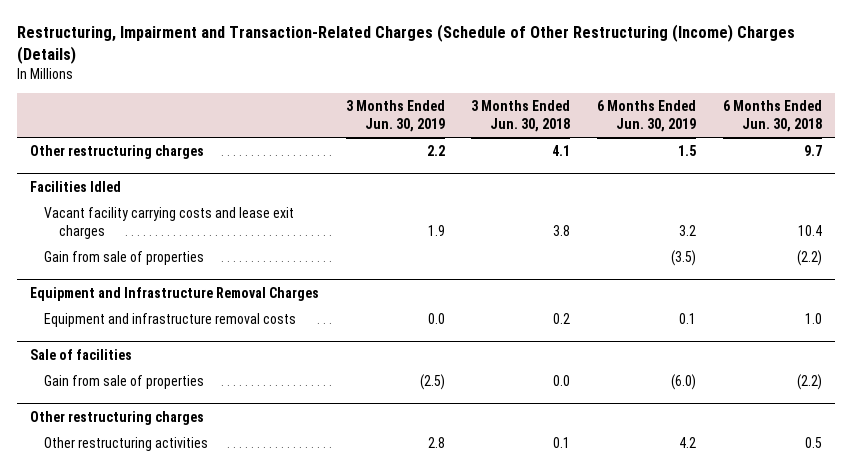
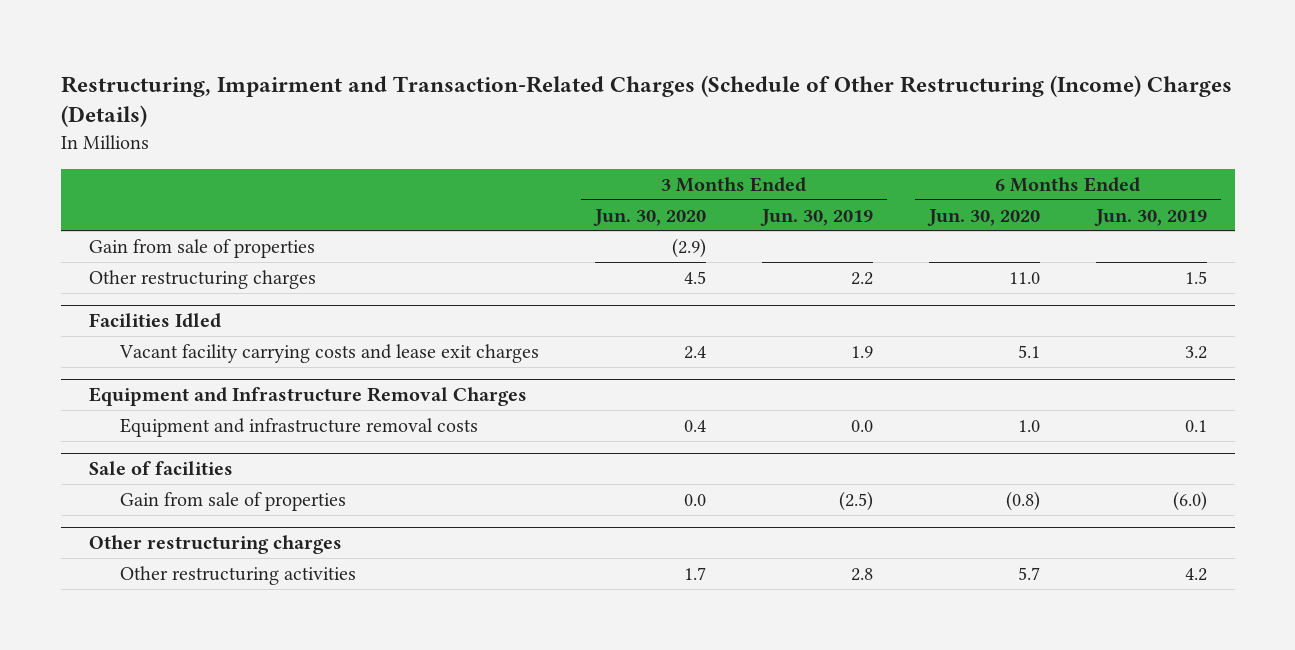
[471,99,571,132] 3 Months Ended Jun. 30, 2018 -> none
[722,99,822,132] 6 Months Ended Jun. 30, 2018 -> none
none -> [592,208,706,226] Jun. 30, 2020
none -> [926,208,1040,226] Jun. 30, 2020
none -> [88,238,315,258] Gain from sale of properties
[44,251,205,266] Gain from sale of properties -> none

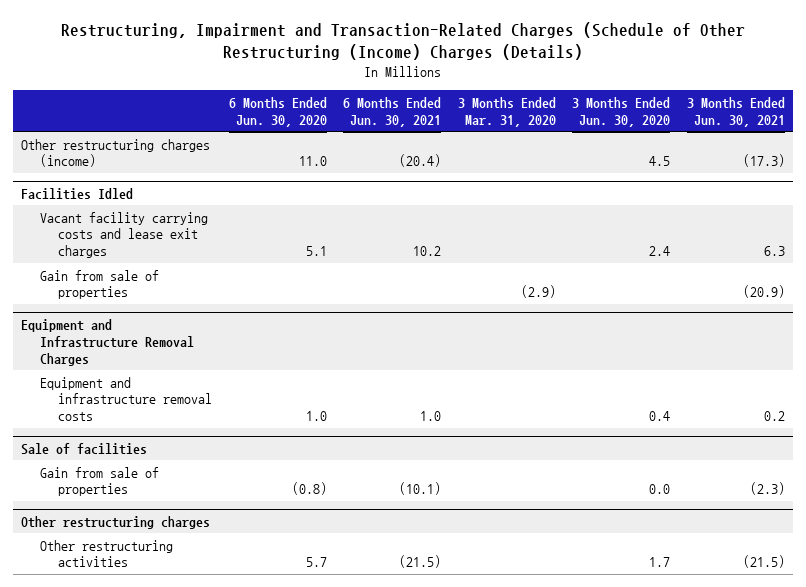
[759,208,873,226] Jun. 30, 2019 -> none
[1093,208,1207,226] Jun. 30, 2019 -> none
none -> [343,96,442,127] 6 Months Ended Jun. 30, 2021
none -> [457,96,556,127] 3 Months Ended Mar. 31, 2020
none -> [686,96,785,127] 3 Months Ended Jun. 30, 2021
[88,238,315,258] Gain from sale of properties -> none
[88,269,316,289] Other restructuring charges -> [21,138,211,168] Other restructuring charges (income)
none -> [39,269,159,300] Gain from sale of properties

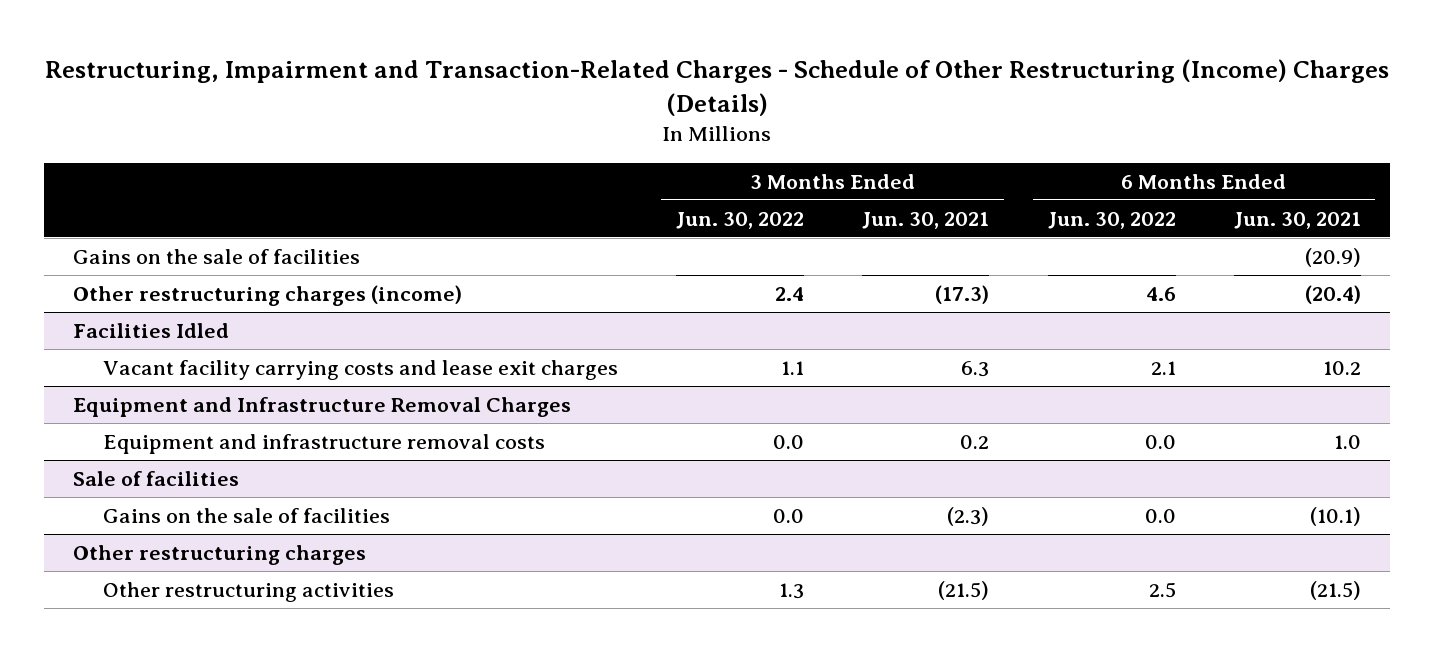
[60,21,745,60] Restructuring, Impairment and Transaction-Related Charges (Schedule of Other Restructuring (Income) Charges (Details) -> [45,59,1390,116] Restructuring, Impairment and Transaction-Related Charges - Schedule of Other Restructuring (Income) Charges (Details)
[228,96,327,127] 6 Months Ended Jun. 30, 2020 -> none
[457,96,556,127] 3 Months Ended Mar. 31, 2020 -> none
[572,96,671,127] 3 Months Ended Jun. 30, 2020 -> none
none -> [675,211,804,229] Jun. 30, 2022
none -> [1047,211,1176,229] Jun. 30, 2022
none -> [73,249,361,265] Gains on the sale of facilities
[39,269,159,300] Gain from sale of properties -> none
[39,466,159,497] Gain from sale of properties -> [102,508,390,524] Gains on the sale of facilities

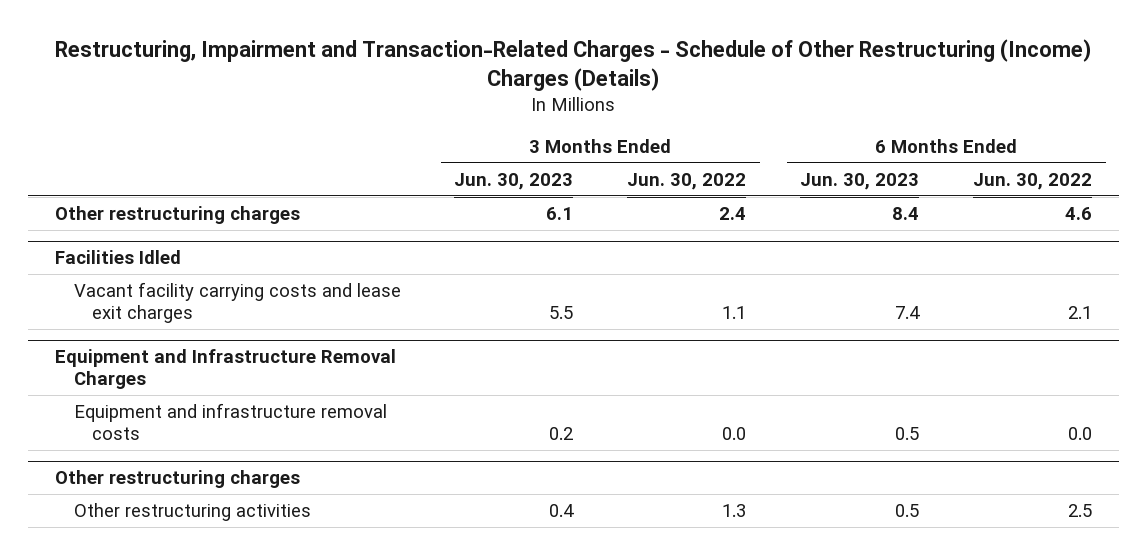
[862,211,990,229] Jun. 30, 2021 -> none
[1233,211,1361,229] Jun. 30, 2021 -> none
none -> [454,172,574,190] Jun. 30, 2023
none -> [800,172,920,190] Jun. 30, 2023
[73,249,361,265] Gains on the sale of facilities -> none
[73,285,463,307] Other restructuring charges (income) -> [54,206,300,225] Other restructuring charges
[73,471,240,487] Sale of facilities -> none
[102,508,390,524] Gains on the sale of facilities -> none

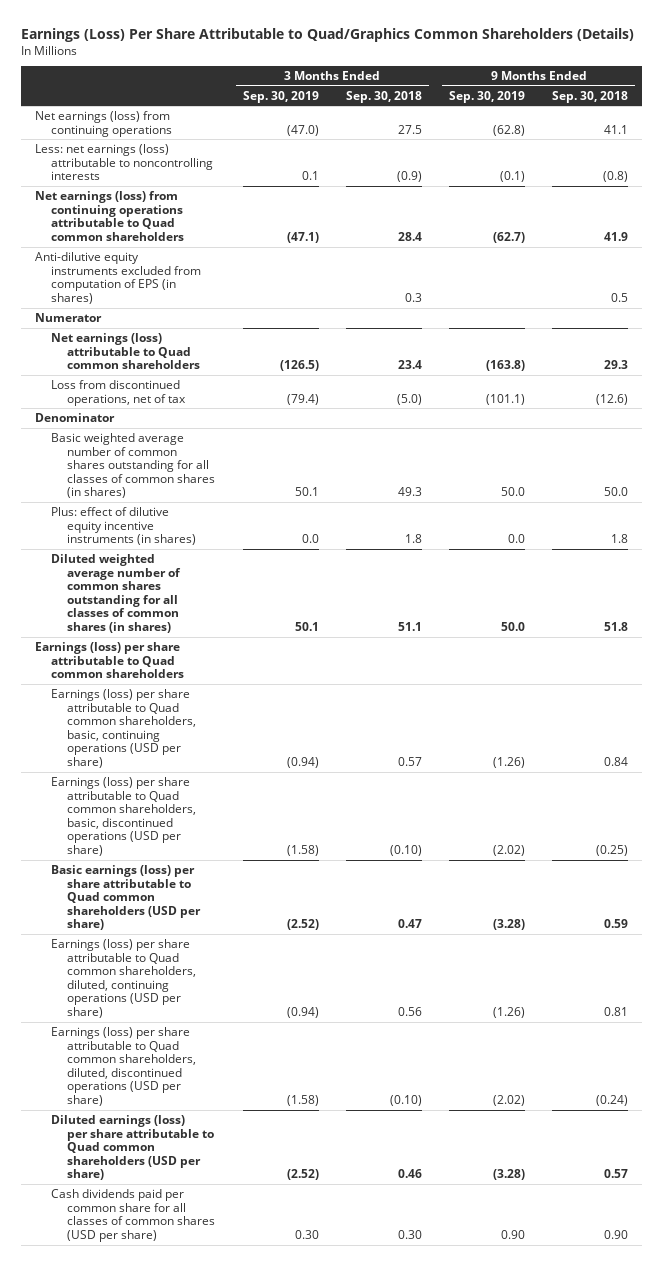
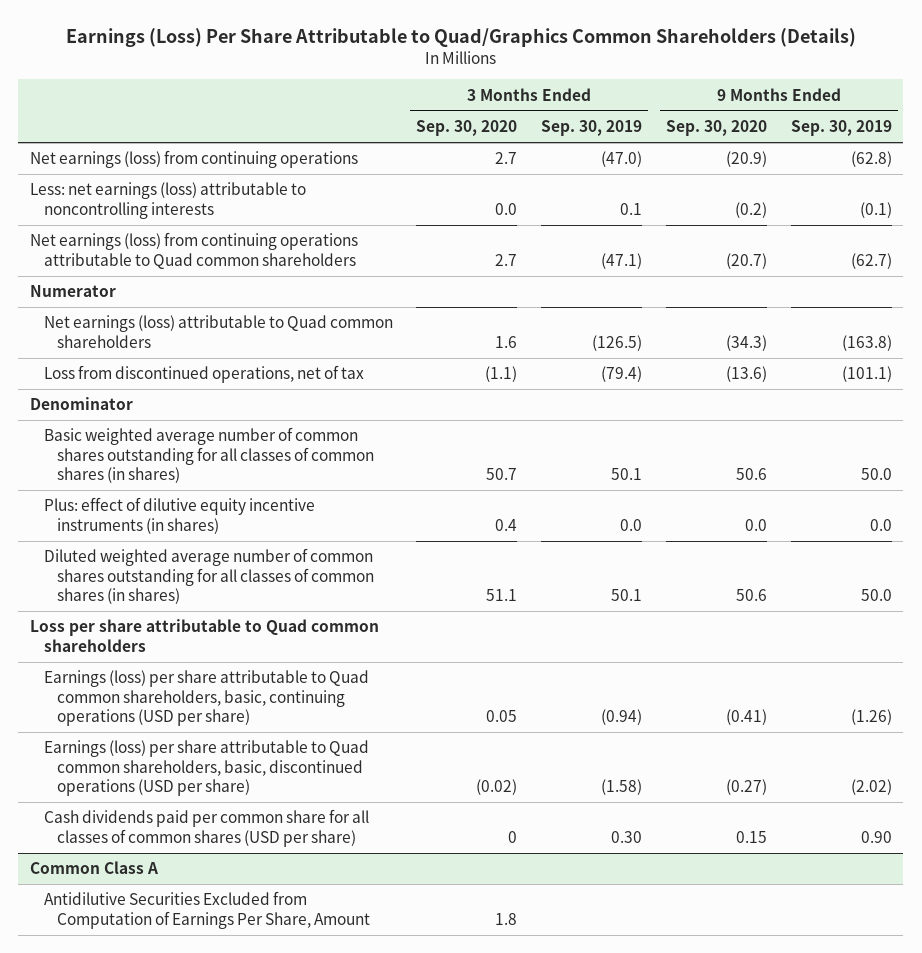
[345,90,422,103] Sep. 30, 2018 -> none
[552,90,629,103] Sep. 30, 2018 -> none
none -> [416,120,518,137] Sep. 30, 2020
none -> [665,120,767,137] Sep. 30, 2020
[34,251,201,304] Anti-dilutive equity instruments excluded from computation of EPS (in shares) -> none
[34,641,184,679] Earnings (loss) per share attributable to Quad common shareholders -> [30,619,380,652] Loss per share attributable to Quad common shareholders
[50,864,202,931] Basic earnings (loss) per share attributable to Quad common shareholders (USD per share) -> none
[50,938,197,1019] Earnings (loss) per share attributable to Quad common shareholders, diluted, continuing operations (USD per share) -> none
[50,1026,197,1107] Earnings (loss) per share attributable to Quad common shareholders, diluted, discontinued operations (USD per share) -> none
[50,1114,215,1181] Diluted earnings (loss) per share attributable to Quad common shareholders (USD per share) -> none
none -> [30,861,159,875] Common Class A
none -> [43,891,370,929] Antidilutive Securities Excluded from Computation of Earnings Per Share, Amount

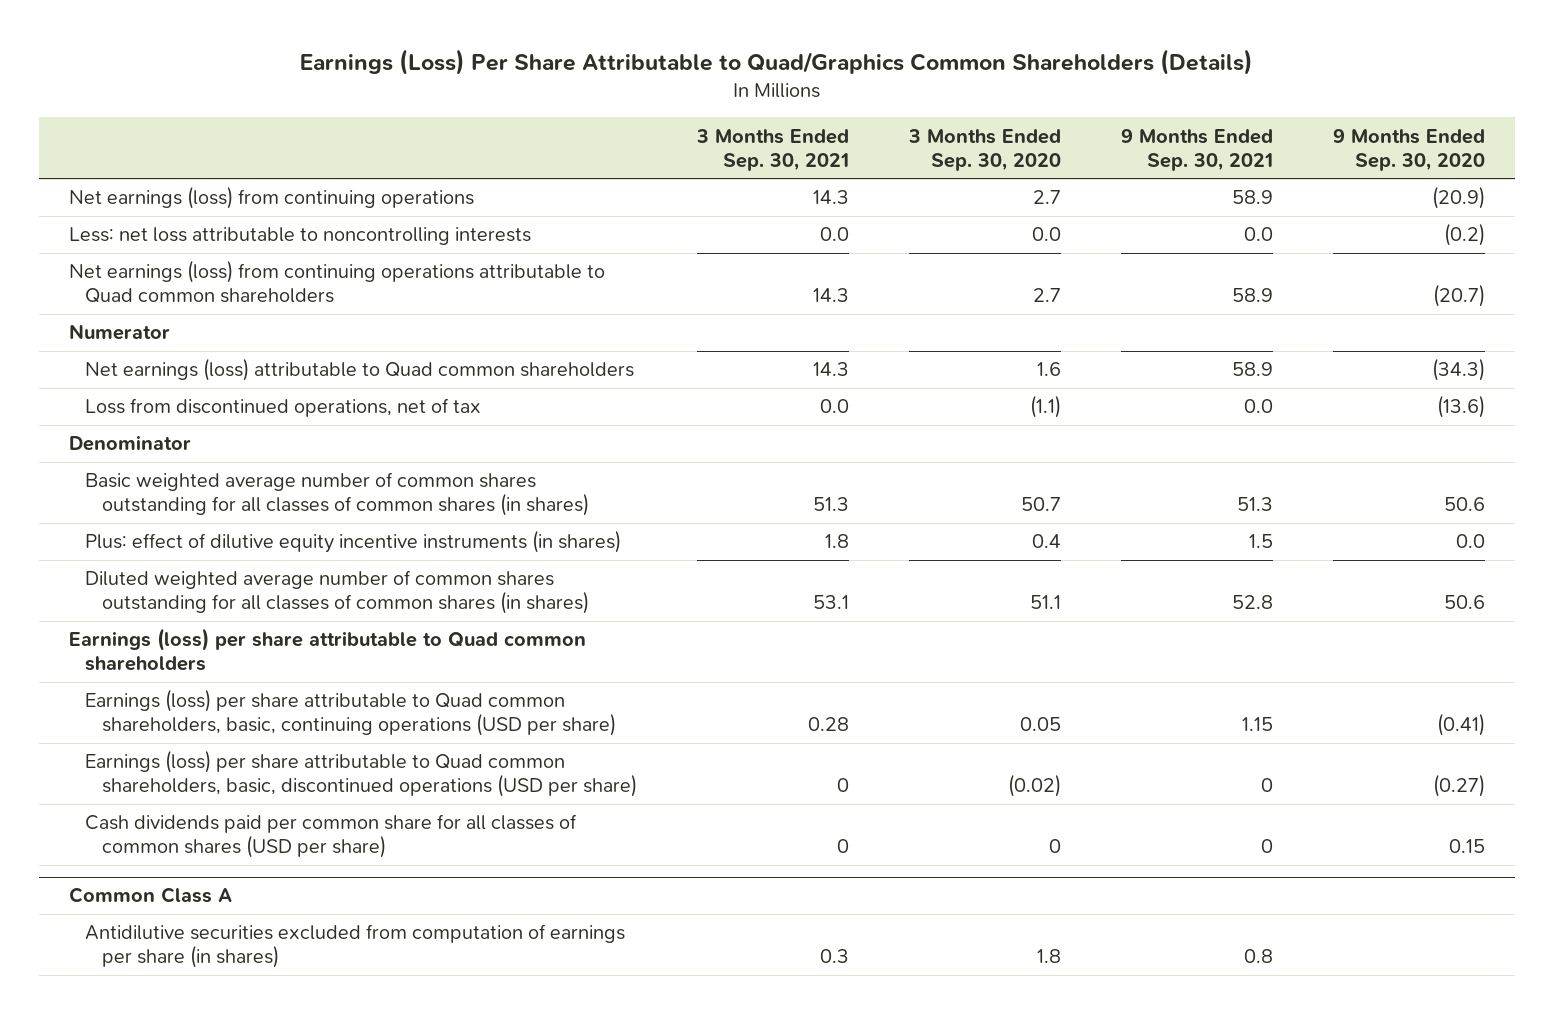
[541,120,643,137] Sep. 30, 2019 -> none
[790,120,892,137] Sep. 30, 2019 -> none
none -> [695,128,849,171] 3 Months Ended Sep. 30, 2021
none -> [1121,128,1274,171] 9 Months Ended Sep. 30, 2021
[30,182,307,219] Less: net earnings (loss) attributable to noncontrolling interests -> [69,227,532,246] Less: net loss attributable to noncontrolling interests
[30,619,380,652] Loss per share attributable to Quad common shareholders -> [69,628,587,672] Earnings (loss) per share attributable to Quad common shareholders
[43,891,370,929] Antidilutive Securities Excluded from Computation of Earnings Per Share, Amount -> [85,924,626,969] Antidilutive securities excluded from computation of earnings per share (in shares)

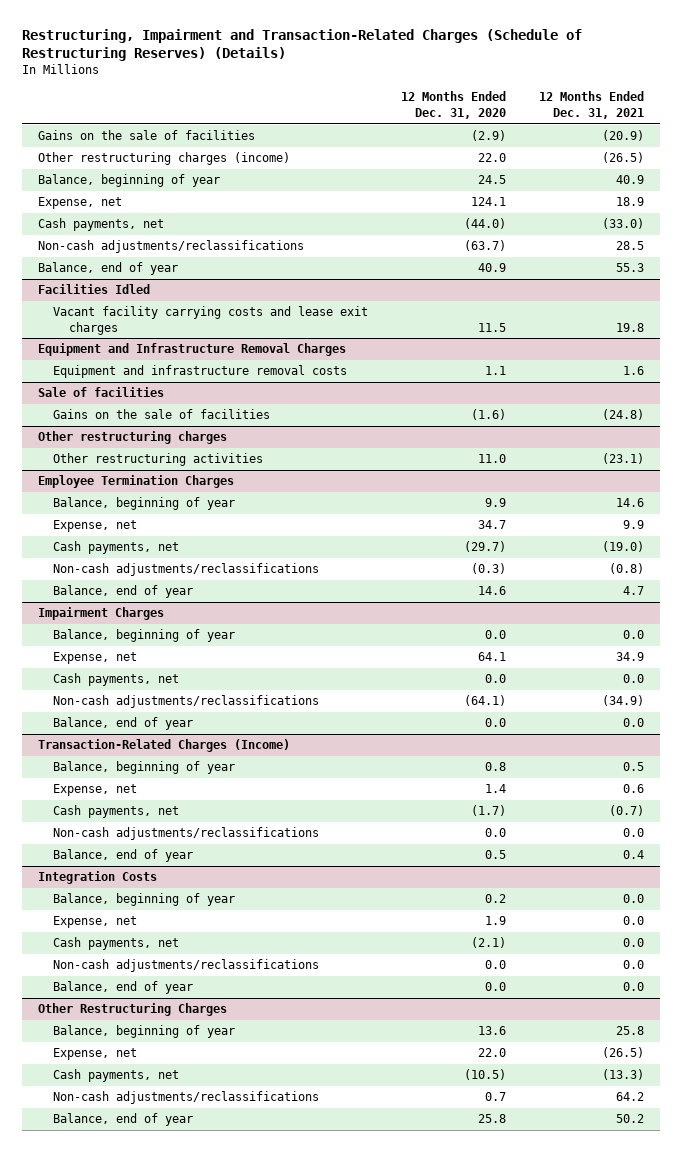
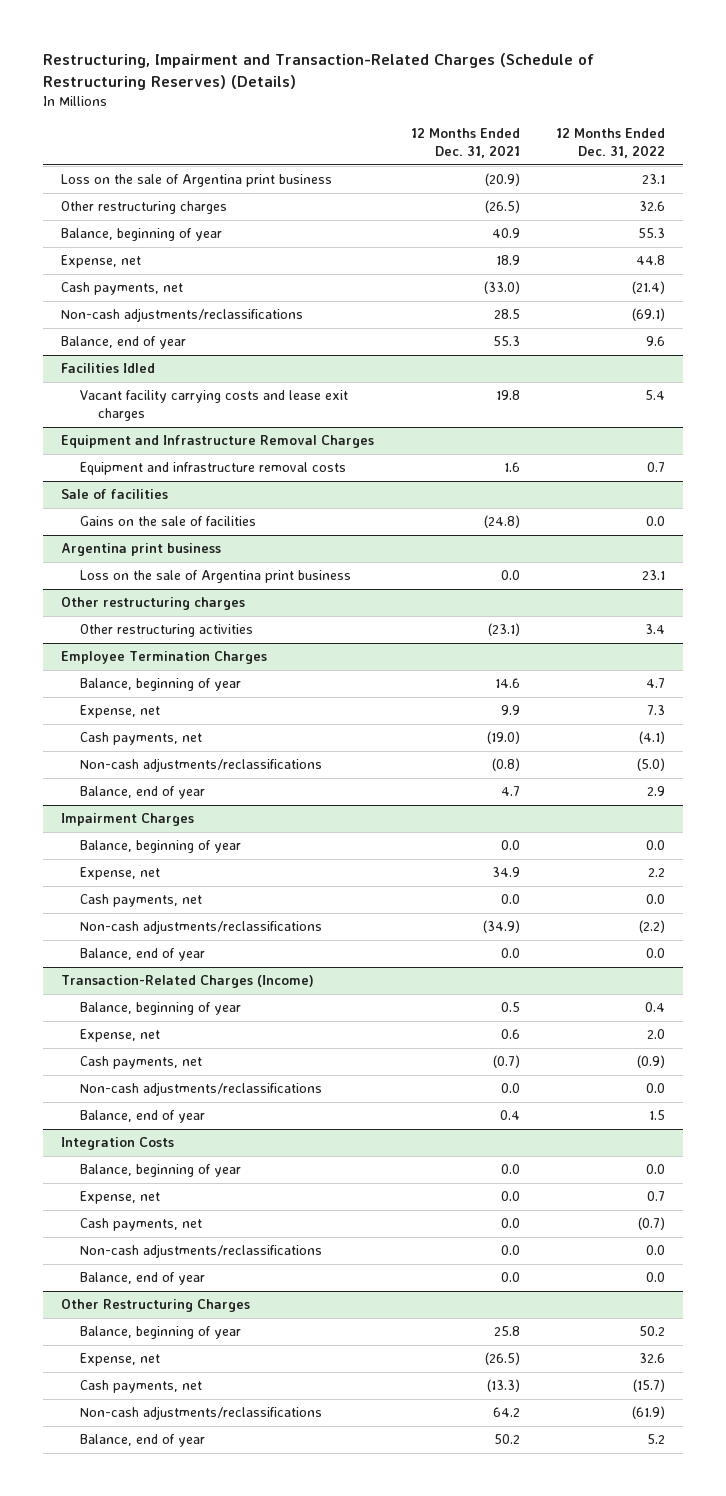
[401,91,507,119] 12 Months Ended Dec. 31, 2020 -> none
none -> [556,127,666,158] 12 Months Ended Dec. 31, 2022
[38,130,256,141] Gains on the sale of facilities -> none
none -> [61,174,333,188] Loss on the sale of Argentina print business
[38,152,291,166] Other restructuring charges (income) -> [61,201,228,215] Other restructuring charges
none -> [61,543,222,557] Argentina print business
none -> [79,570,351,584] Loss on the sale of Argentina print business

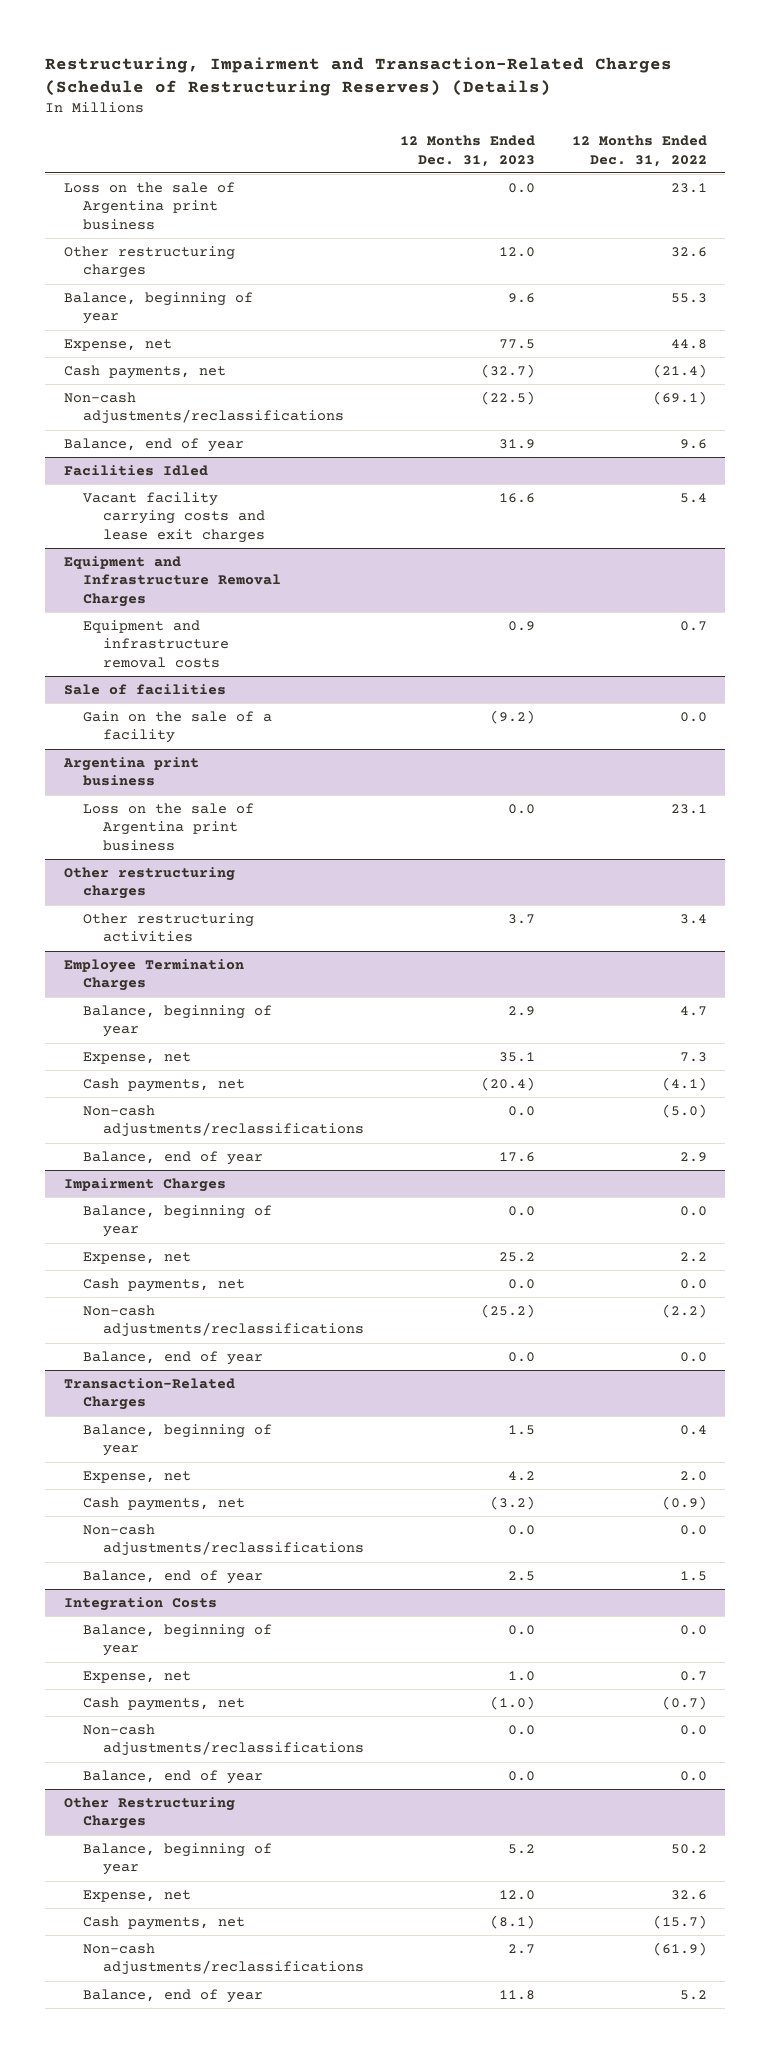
[410,127,520,158] 12 Months Ended Dec. 31, 2021 -> none
none -> [400,135,536,167] 12 Months Ended Dec. 31, 2023
[79,516,256,527] Gains on the sale of facilities -> [83,710,273,744] Gain on the sale of a facility
[61,975,315,989] Transaction-Related Charges (Income) -> [63,1377,235,1411] Transaction-Related Charges

